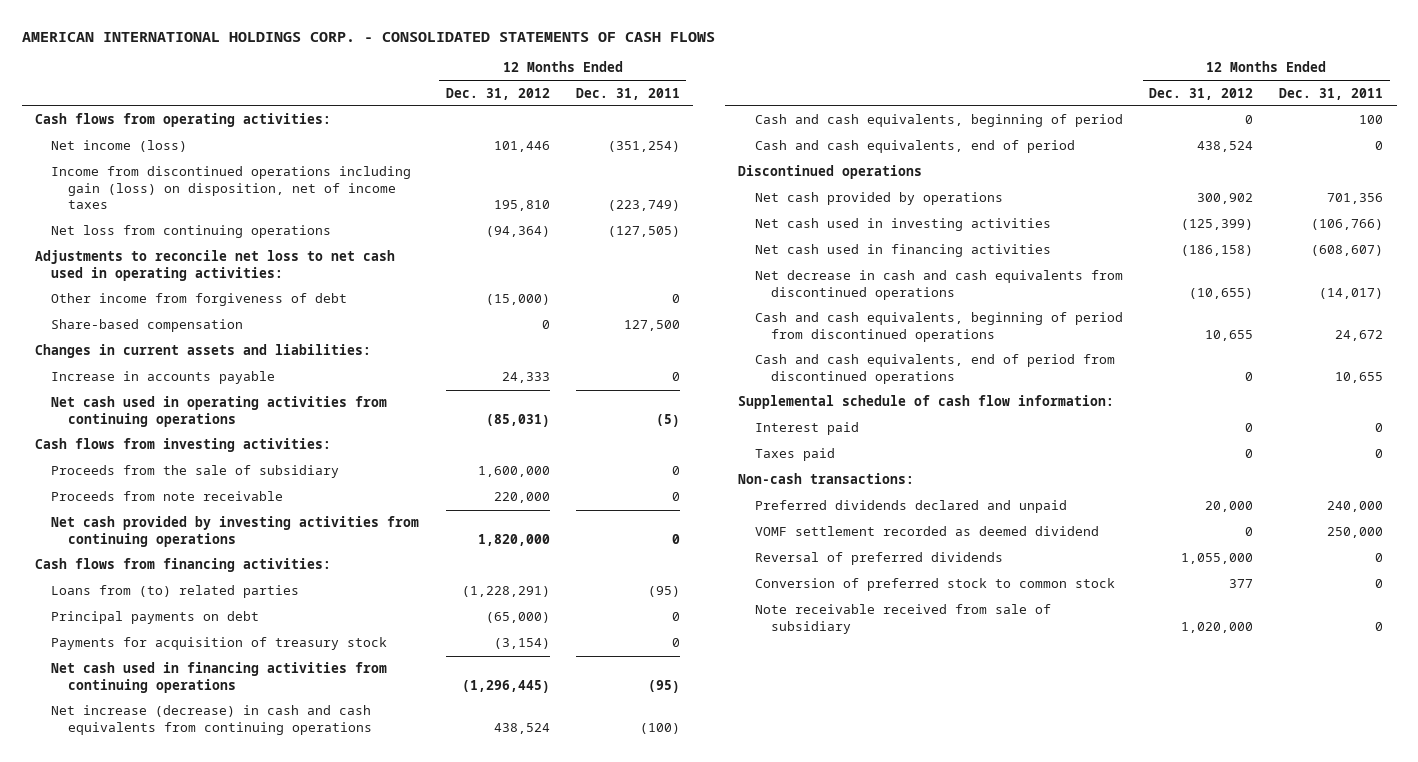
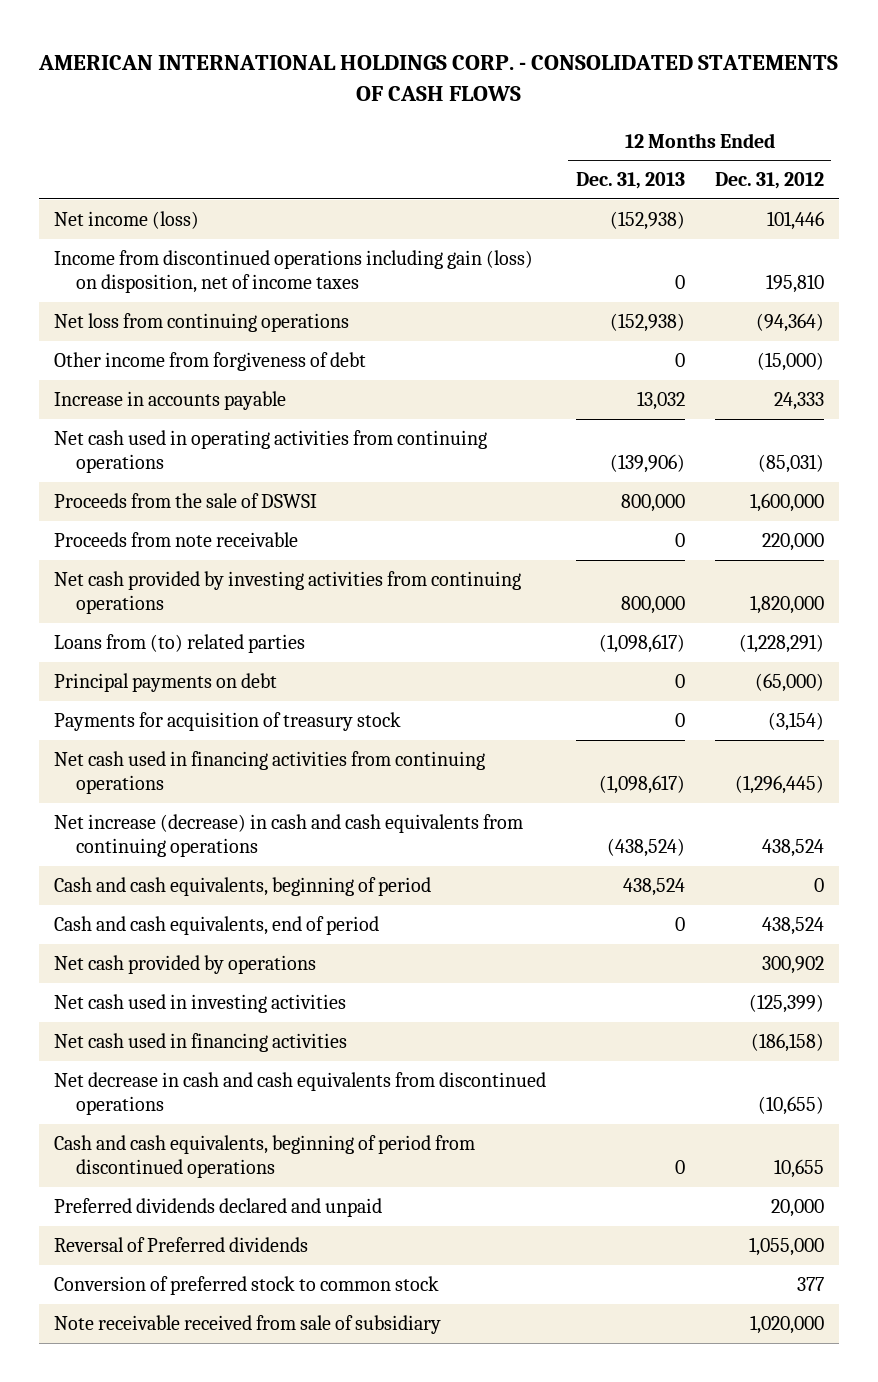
[575,87,680,100] Dec. 31, 2011 -> none
none -> [575,172,685,190] Dec. 31, 2013
[34,113,331,128] Cash flows from operating activities: -> none
[34,250,395,281] Adjustments to reconcile net loss to net cash used in operating activities: -> none
[51,319,244,333] Share-based compensation -> none
[34,344,371,359] Changes in current assets and liabilities: -> none
[34,438,331,453] Cash flows from investing activities: -> none
[51,465,340,479] Proceeds from the sale of subsidiary -> [53,493,317,509] Proceeds from the sale of DSWSI
[34,558,331,573] Cash flows from financing activities: -> none
[738,165,923,180] Discontinued operations -> none
[754,354,1115,384] Cash and cash equivalents, end of period from discontinued operations -> none
[738,395,1115,410] Supplemental schedule of cash flow information: -> none
[754,422,859,436] Interest paid -> none
[754,448,835,462] Taxes paid -> none
[738,473,915,485] Non-cash transactions: -> none
[754,526,1099,537] VOMF settlement recorded as deemed dividend -> none
[754,552,1003,566] Reversal of preferred dividends -> [53,1237,308,1253] Reversal of Preferred dividends

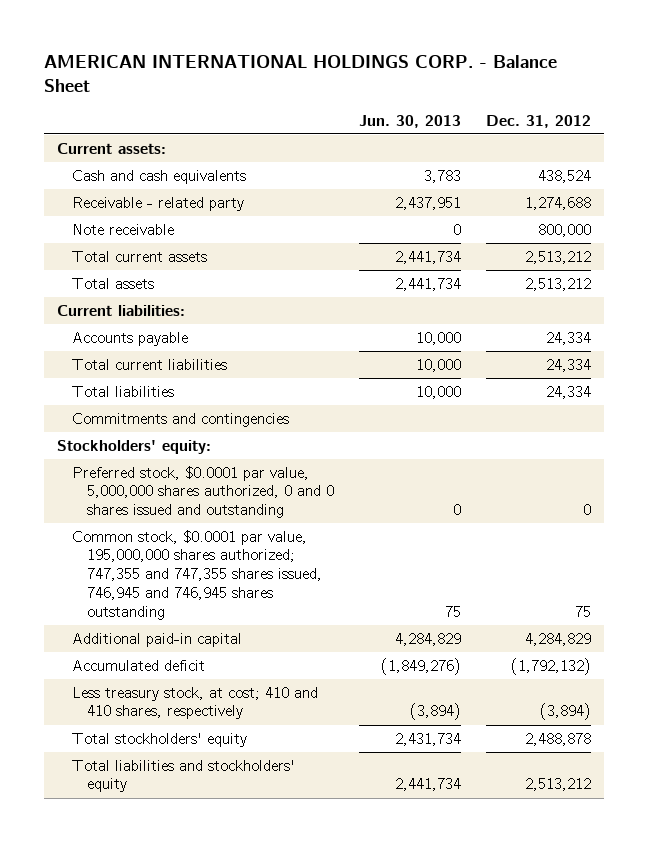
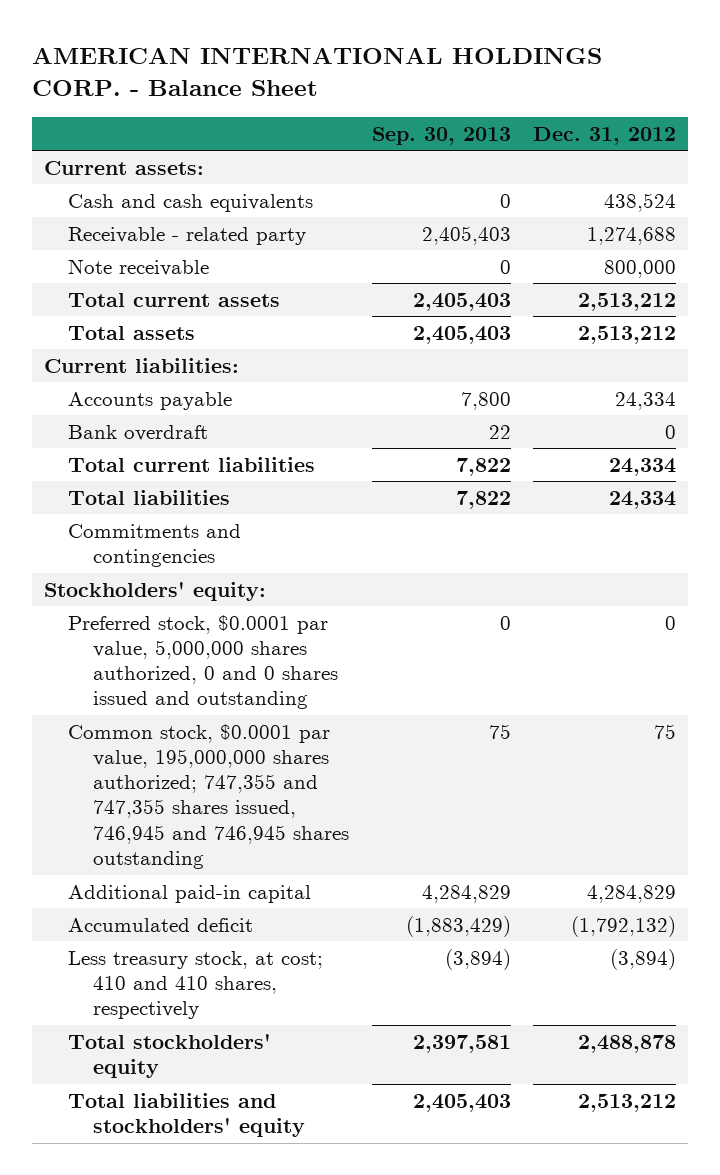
[358,114,461,128] Jun. 30, 2013 -> none
none -> [371,126,511,145] Sep. 30, 2013
none -> [68,424,209,441] Bank overdraft

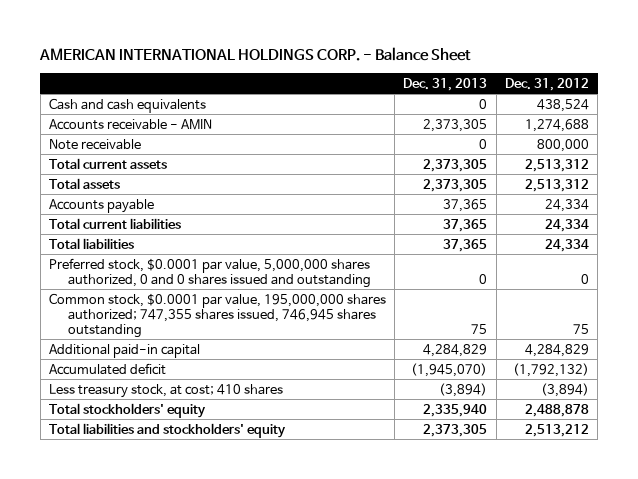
[371,126,511,145] Sep. 30, 2013 -> none
none -> [403,77,488,91] Dec. 31, 2013
[43,160,204,175] Current assets: -> none
[68,226,307,245] Receivable - related party -> [48,118,212,130] Accounts receivable - AMIN
[43,357,239,373] Current liabilities: -> none
[578,292,677,311] 2,513,212 -> [525,158,590,172] 2,513,312
[578,325,677,344] 2,513,212 -> [525,178,590,192] 2,513,312
[68,424,209,441] Bank overdraft -> none
[68,523,242,568] Commitments and contingencies -> none
[43,581,266,601] Stockholders' equity: -> none
[68,723,349,869] Common stock, $0.0001 par value, 195,000,000 shares authorized; 747,355 and 747,355 shares issued, 746,945 and 746,945 shares outstanding -> [48,292,386,339] Common stock, $0.0001 par value, 195,000,000 shares authorized; 747,355 shares issued, 746,945 shares outstanding
[68,950,324,1020] Less treasury stock, at cost; 410 and 410 shares, respectively -> [48,383,283,398] Less treasury stock, at cost; 410 shares

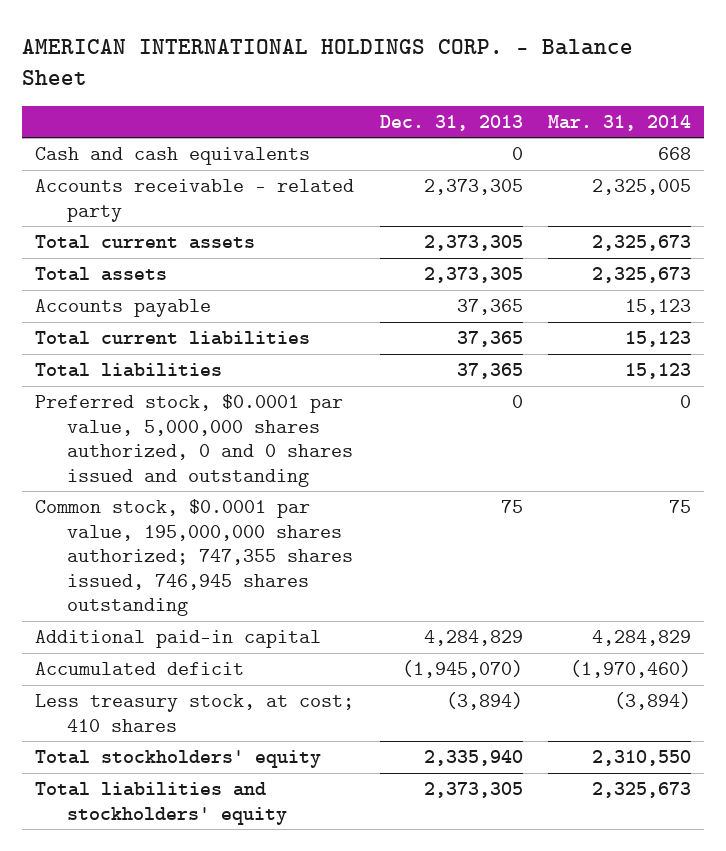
[505,77,590,91] Dec. 31, 2012 -> none
none -> [548,114,692,131] Mar. 31, 2014
[48,138,141,150] Note receivable -> none
[48,118,212,130] Accounts receivable - AMIN -> [35,179,355,222] Accounts receivable - related party

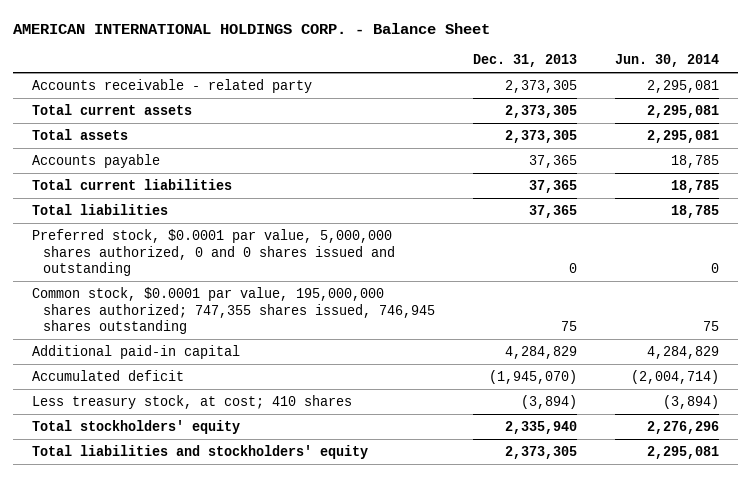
[548,114,692,131] Mar. 31, 2014 -> none
none -> [614,54,719,68] Jun. 30, 2014
[35,147,311,166] Cash and cash equivalents -> none

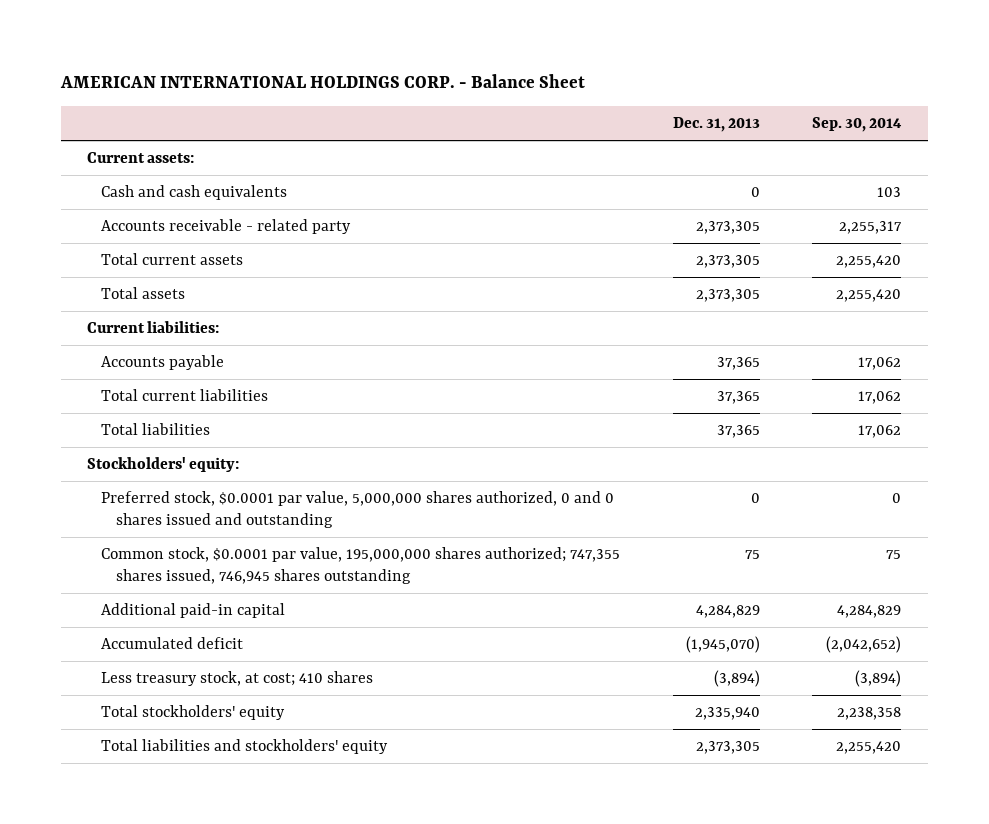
[614,54,719,68] Jun. 30, 2014 -> none
none -> [812,117,903,133] Sep. 30, 2014
none -> [87,152,195,164] Current assets:
none -> [101,185,288,201] Cash and cash equivalents
none -> [87,321,220,334] Current liabilities:
none -> [87,457,240,473] Stockholders' equity:

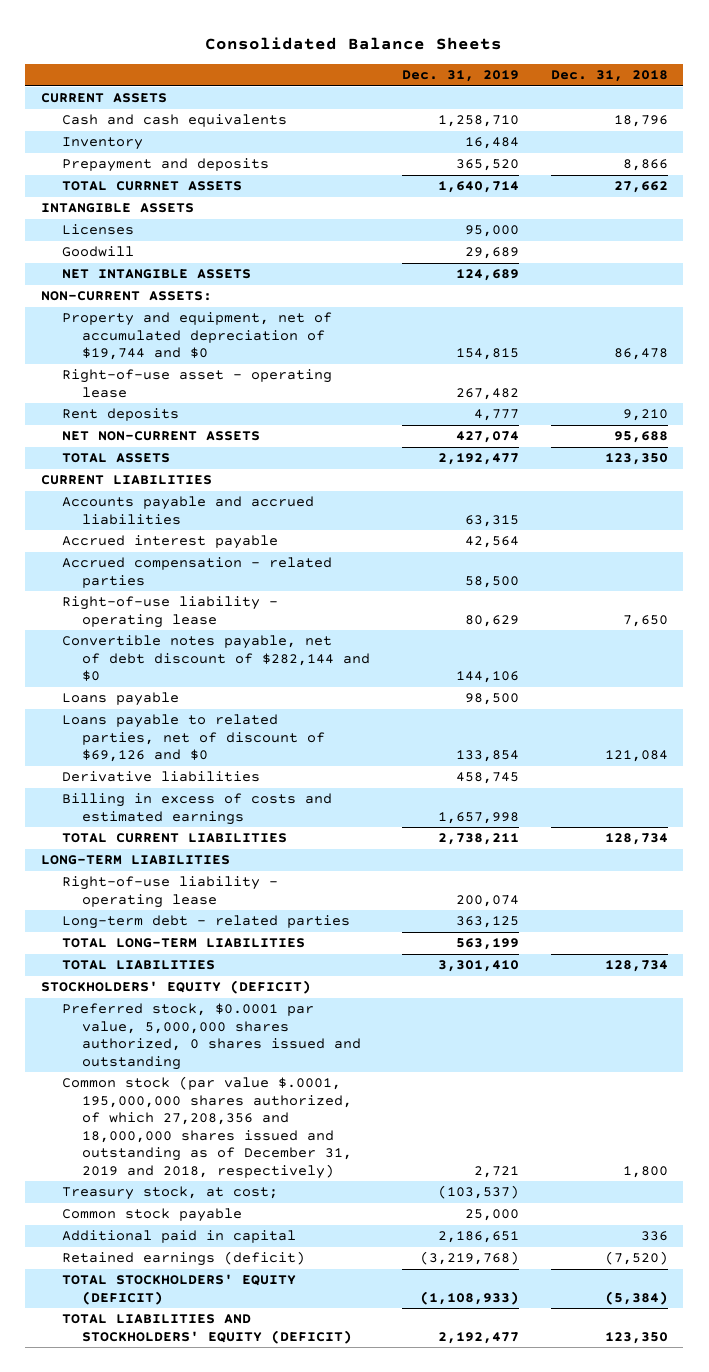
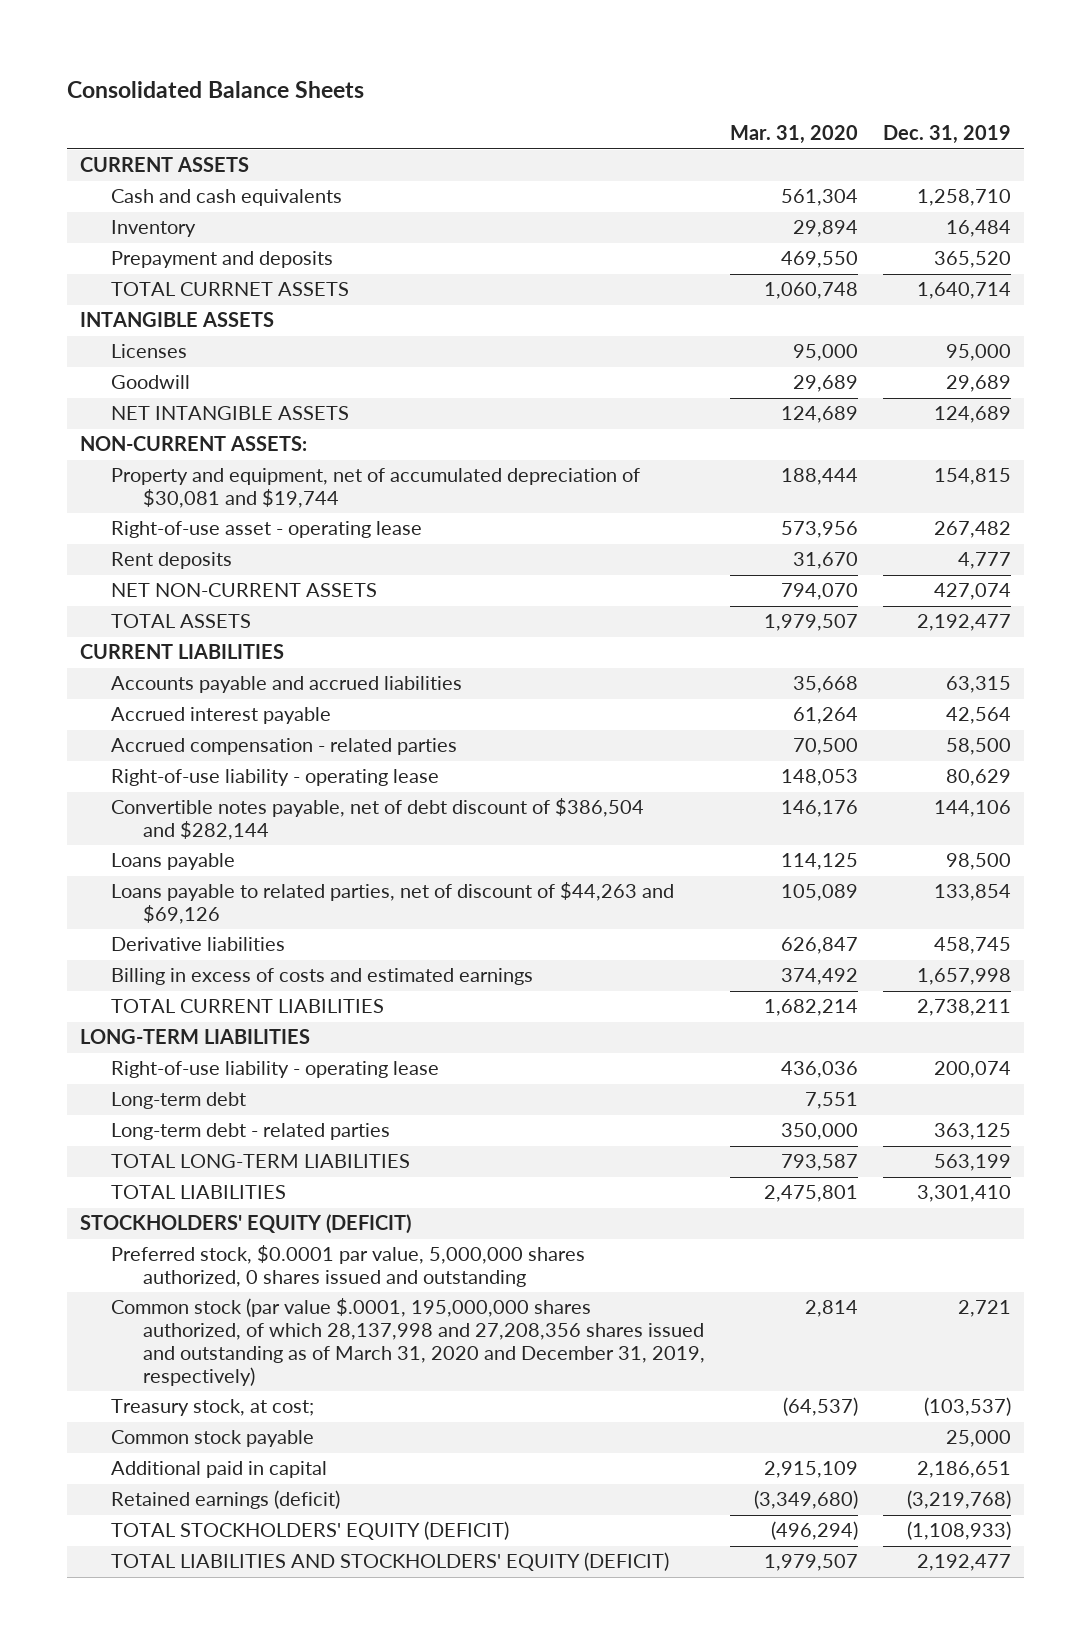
[550,70,668,83] Dec. 31, 2018 -> none
none -> [729,125,858,145] Mar. 31, 2020
[61,312,332,361] Property and equipment, net of accumulated depreciation of $19,744 and $0 -> [111,468,641,509] Property and equipment, net of accumulated depreciation of $30,081 and $19,744
[61,635,371,682] Convertible notes payable, net of debt discount of $282,144 and $0 -> [111,798,645,841] Convertible notes payable, net of debt discount of $386,504 and $282,144
[61,714,326,763] Loans payable to related parties, net of discount of $69,126 and $0 -> [111,882,675,925] Loans payable to related parties, net of discount of $44,263 and $69,126
none -> [111,1092,247,1110] Long-term debt
[61,1076,353,1179] Common stock (par value $.0001, 195,000,000 shares authorized, of which 27,208,356 and 18,000,000 shares issued and outstanding as of December 31, 2019 and 2018, respectively) -> [111,1298,705,1386] Common stock (par value $.0001, 195,000,000 shares authorized, of which 28,137,998 and 27,208,356 shares issued and outstanding as of March 31, 2020 and December 31, 2019, respectively)

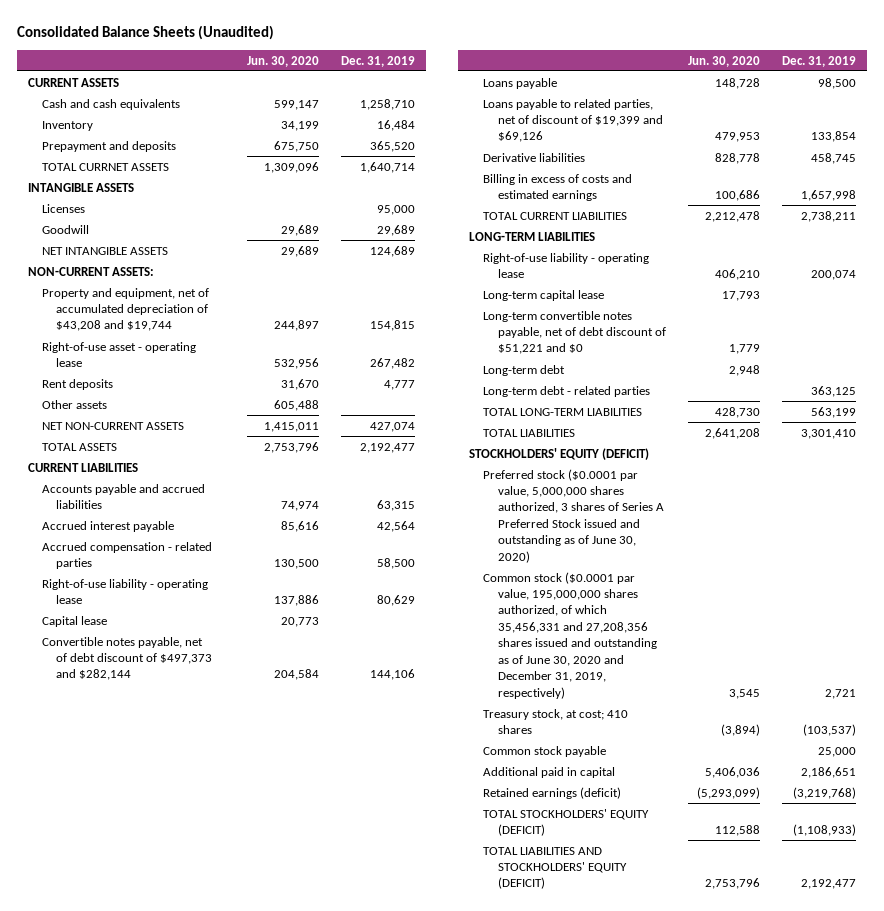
[67,81,365,99] Consolidated Balance Sheets -> [16,24,274,40] Consolidated Balance Sheets (Unaudited)
[729,125,858,145] Mar. 31, 2020 -> none
none -> [246,55,319,67] Jun. 30, 2020
[111,468,641,509] Property and equipment, net of accumulated depreciation of $30,081 and $19,744 -> [42,287,210,332] Property and equipment, net of accumulated depreciation of $43,208 and $19,744
none -> [42,399,108,409] Other assets
none -> [42,615,108,627] Capital lease
[111,798,645,841] Convertible notes payable, net of debt discount of $386,504 and $282,144 -> [42,636,213,681] Convertible notes payable, net of debt discount of $497,373 and $282,144
[111,882,675,925] Loans payable to related parties, net of discount of $44,263 and $69,126 -> [483,98,663,143] Loans payable to related parties, net of discount of $19,399 and $69,126
none -> [483,289,605,301] Long-term capital lease
none -> [483,310,666,355] Long-term convertible notes payable, net of debt discount of $51,221 and $0
[111,1245,586,1288] Preferred stock, $0.0001 par value, 5,000,000 shares authorized, 0 shares issued and outstanding -> [483,468,664,563] Preferred stock ($0.0001 par value, 5,000,000 shares authorized, 3 shares of Series A Preferred Stock issued and outstanding as of June 30, 2020)
[111,1298,705,1386] Common stock (par value $.0001, 195,000,000 shares authorized, of which 28,137,998 and 27,208,356 shares issued and outstanding as of March 31, 2020 and December 31, 2019, respectively) -> [483,571,657,699] Common stock ($0.0001 par value, 195,000,000 shares authorized, of which 35,456,331 and 27,208,356 shares issued and outstanding as of June 30, 2020 and December 31, 2019, respectively)
[111,1399,315,1417] Treasury stock, at cost; -> [483,708,629,735] Treasury stock, at cost; 410 shares

